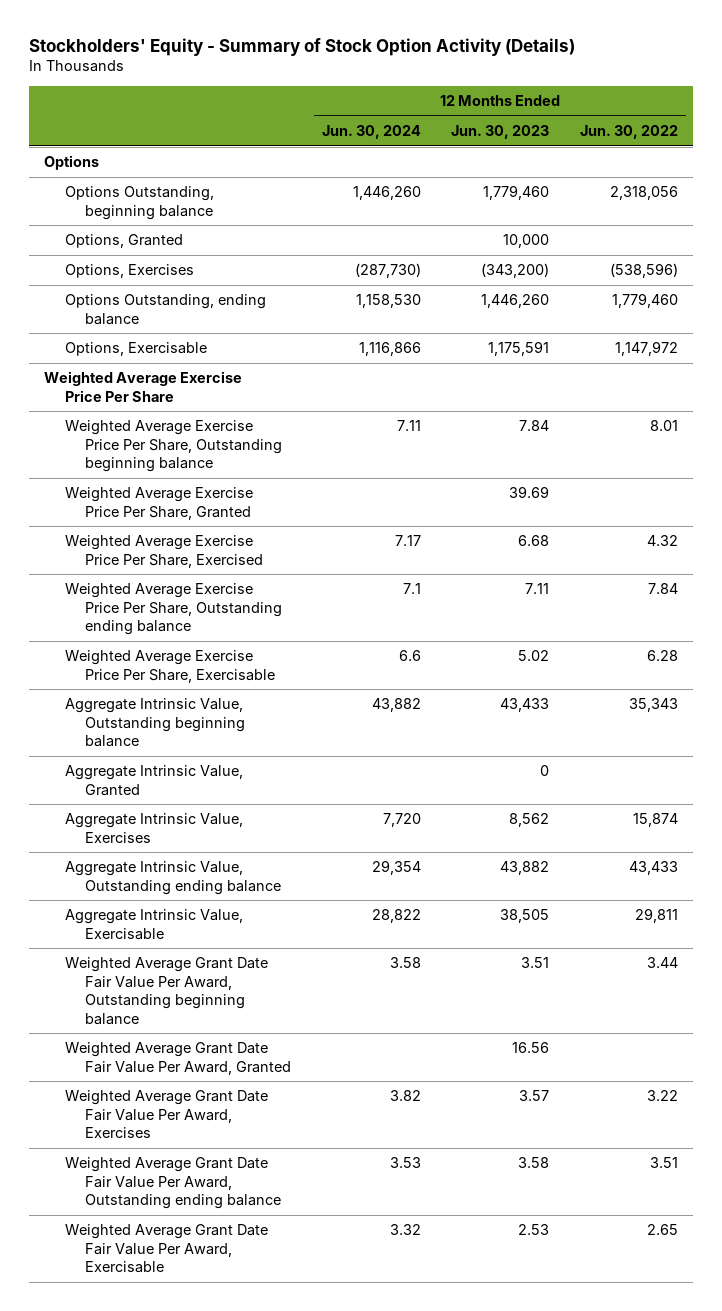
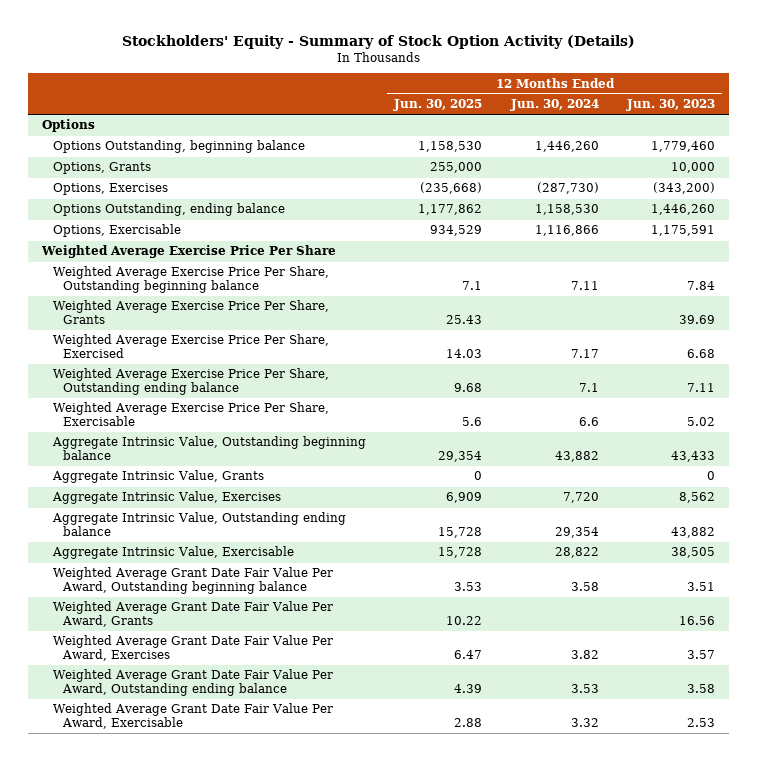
[579,125,678,140] Jun. 30, 2022 -> none
none -> [393,99,483,112] Jun. 30, 2025
[64,234,183,249] Options, Granted -> [52,162,151,175] Options, Grants
[64,487,253,520] Weighted Average Exercise Price Per Share, Granted -> [52,300,329,325] Weighted Average Exercise Price Per Share, Grants
[64,765,243,796] Aggregate Intrinsic Value, Granted -> [51,470,264,484] Aggregate Intrinsic Value, Grants
[64,1042,292,1075] Weighted Average Grant Date Fair Value Per Award, Granted -> [52,601,333,628] Weighted Average Grant Date Fair Value Per Award, Grants

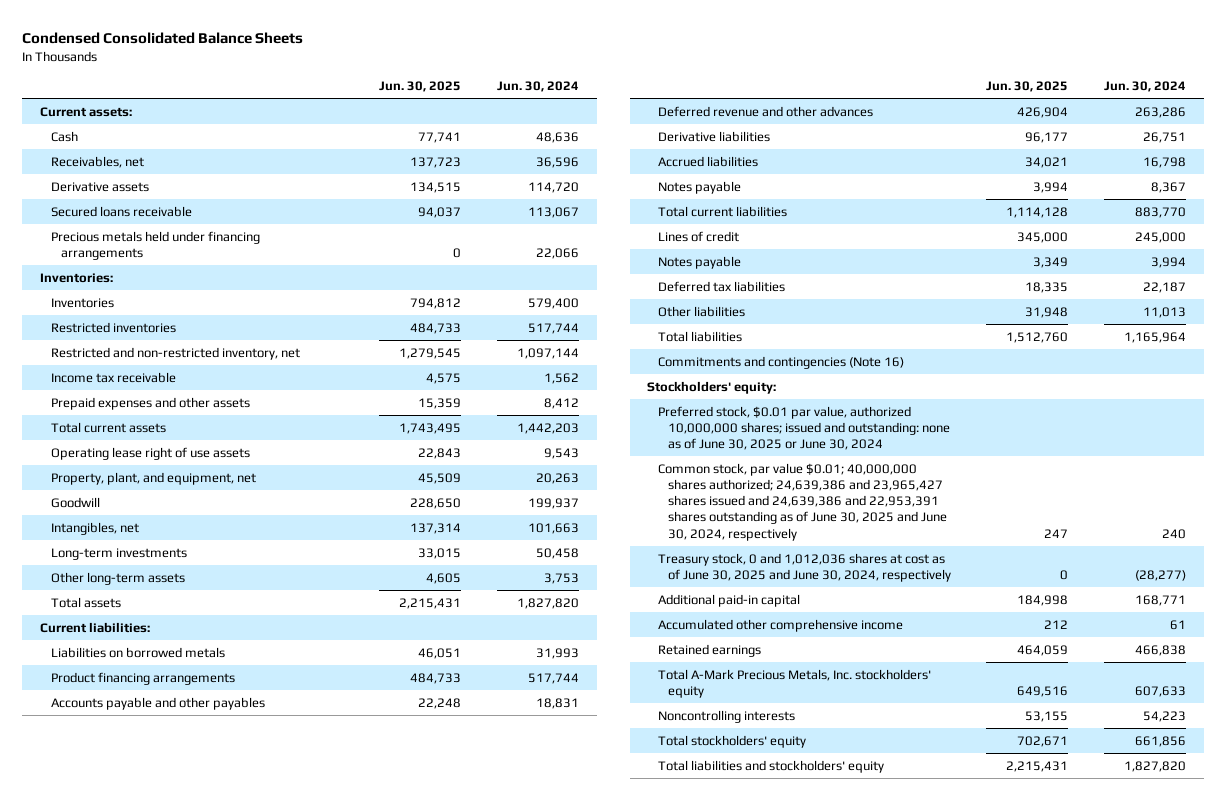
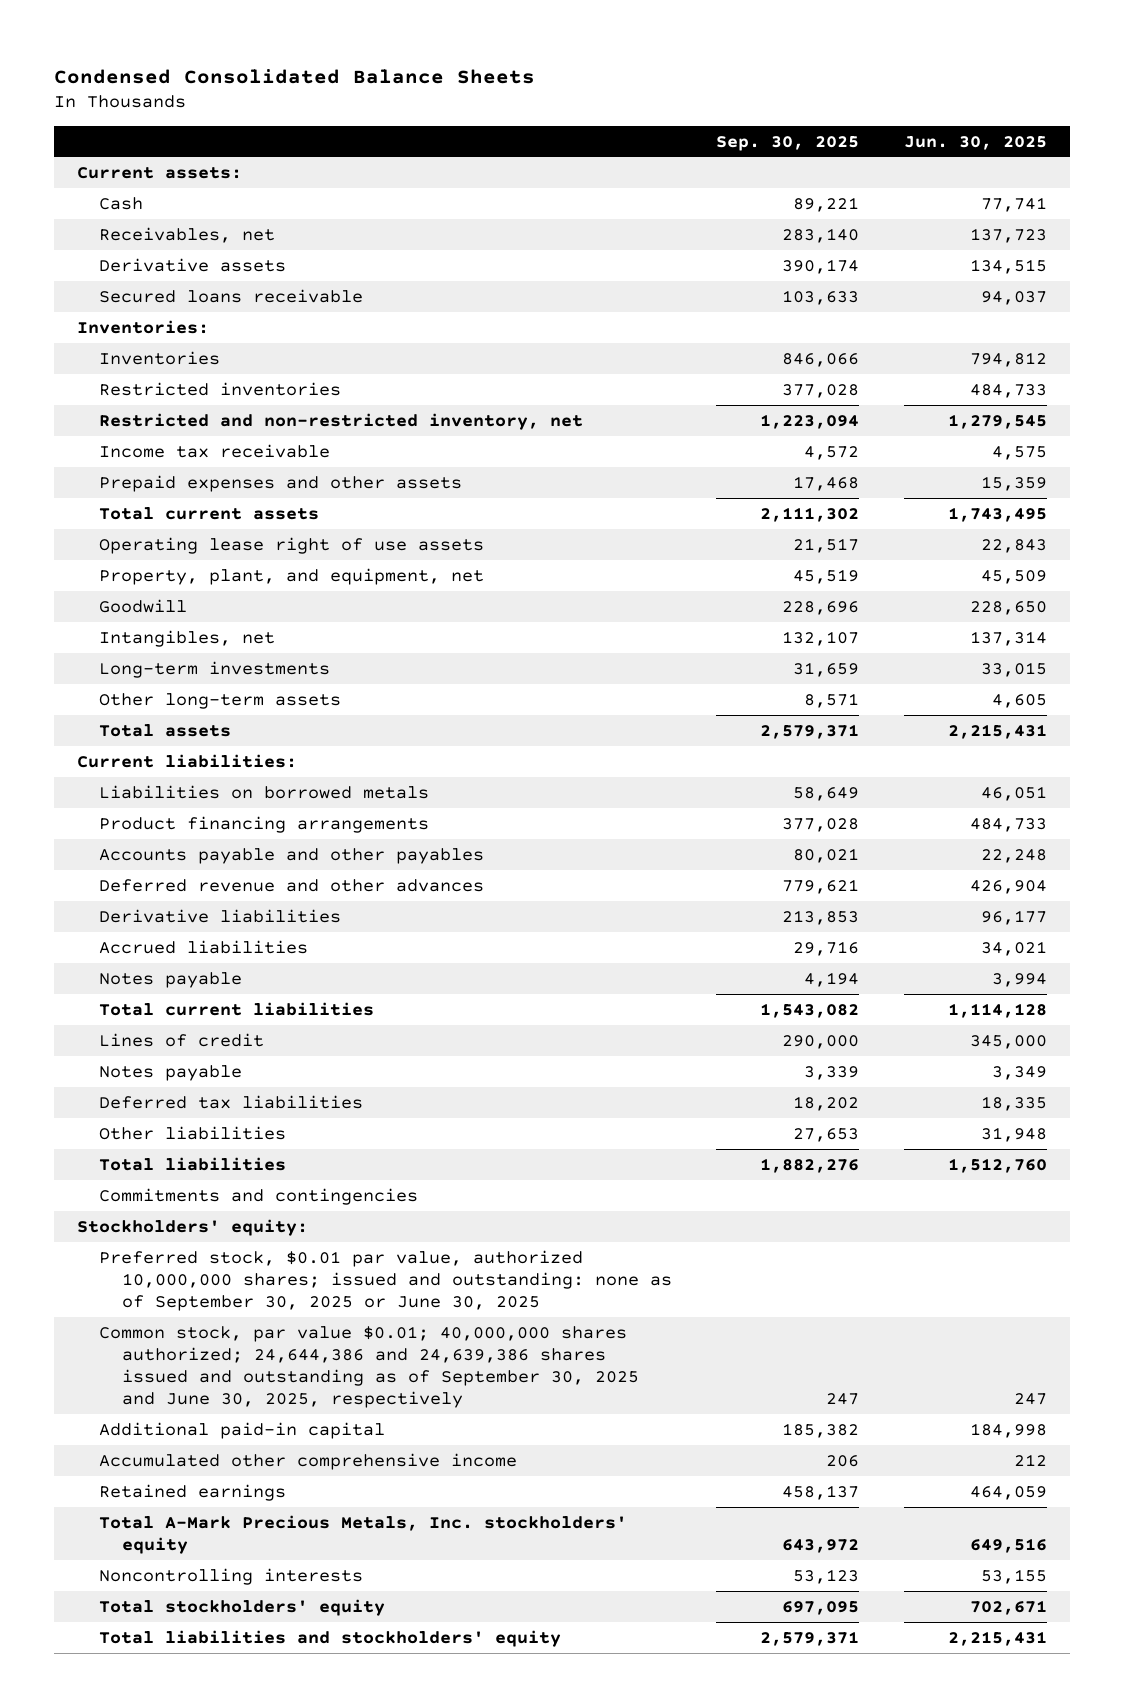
[496,81,579,93] Jun. 30, 2024 -> none
none -> [716,135,860,151] Sep. 30, 2025
[50,230,260,260] Precious metals held under financing arrangements -> none
[657,355,904,369] Commitments and contingencies (Note 16) -> [99,1187,419,1205] Commitments and contingencies
[657,552,951,582] Treasury stock, 0 and 1,012,036 shares at cost as of June 30, 2025 and June 30, 2024, respectively -> none
[657,405,950,451] Preferred stock, $0.01 par value, authorized 10,000,000 shares; issued and outstanding: none as of June 30, 2025 or June 30, 2024 -> [99,1249,672,1312] Preferred stock, $0.01 par value, authorized 10,000,000 shares; issued and outstanding: none as of September 30, 2025 or June 30, 2025
[657,462,947,541] Common stock, par value $0.01; 40,000,000 shares authorized; 24,639,386 and 23,965,427 shares issued and 24,639,386 and 22,953,391 shares outstanding as of June 30, 2025 and June 30, 2024, respectively -> [99,1325,639,1409] Common stock, par value $0.01; 40,000,000 shares authorized; 24,644,386 and 24,639,386 shares issued and outstanding as of September 30, 2025 and June 30, 2025, respectively

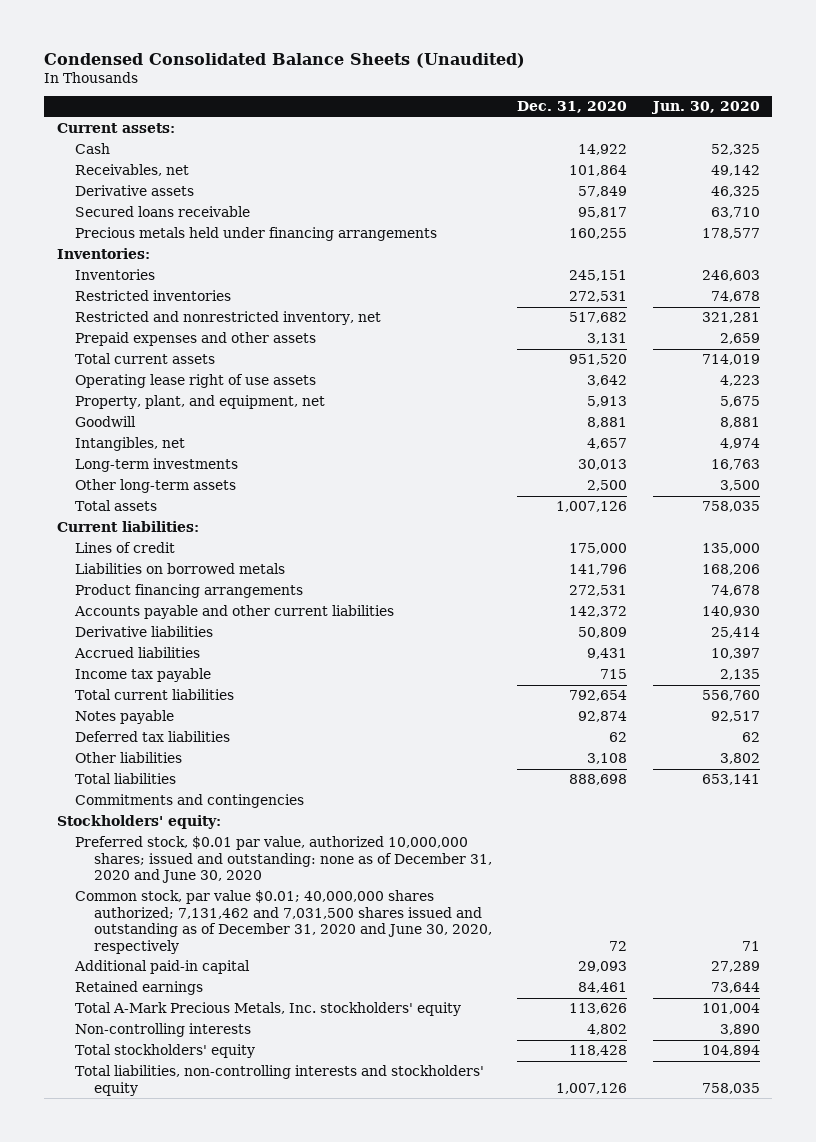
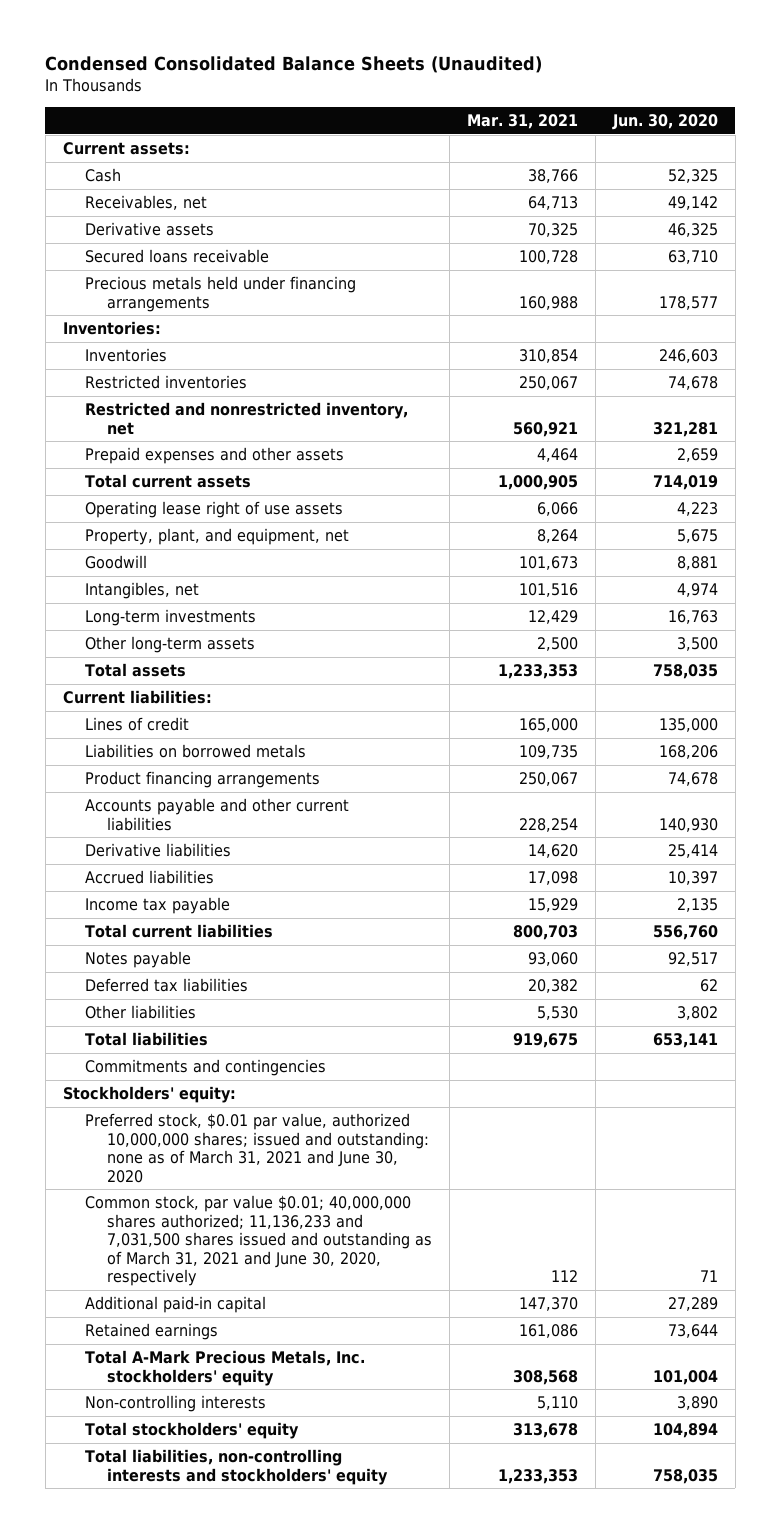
[517,101,628,114] Dec. 31, 2020 -> none
none -> [466,114,578,130] Mar. 31, 2021
[75,836,492,884] Preferred stock, $0.01 par value, authorized 10,000,000 shares; issued and outstanding: none as of December 31, 2020 and June 30, 2020 -> [84,1113,429,1183] Preferred stock, $0.01 par value, authorized 10,000,000 shares; issued and outstanding: none as of March 31, 2021 and June 30, 2020
[75,890,492,954] Common stock, par value $0.01; 40,000,000 shares authorized; 7,131,462 and 7,031,500 shares issued and outstanding as of December 31, 2020 and June 30, 2020, respectively -> [84,1195,432,1287] Common stock, par value $0.01; 40,000,000 shares authorized; 11,136,233 and 7,031,500 shares issued and outstanding as of March 31, 2021 and June 30, 2020, respectively

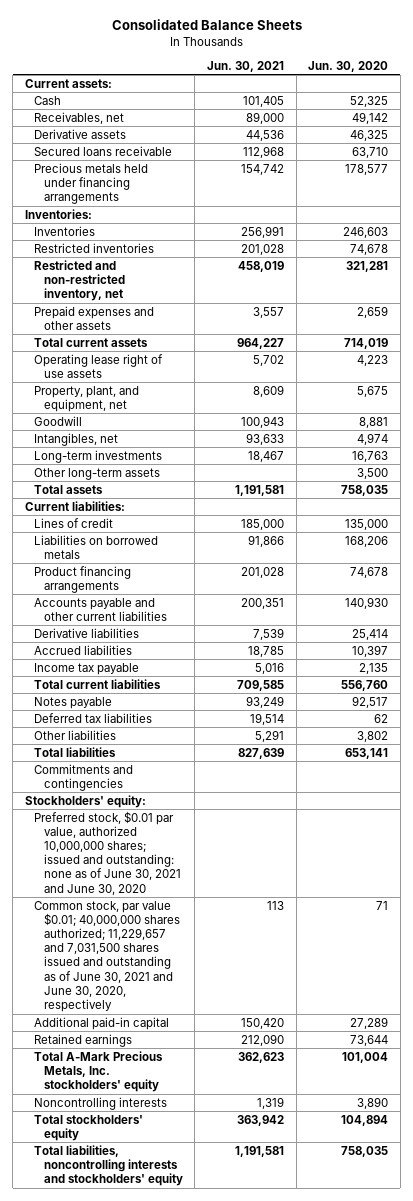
[45,55,543,73] Condensed Consolidated Balance Sheets (Unaudited) -> [111,19,302,31] Consolidated Balance Sheets
[466,114,578,130] Mar. 31, 2021 -> none
none -> [207,60,285,72] Jun. 30, 2021
[84,402,408,435] Restricted and nonrestricted inventory, net -> [34,259,125,302] Restricted and non-restricted inventory, net
[84,1113,429,1183] Preferred stock, $0.01 par value, authorized 10,000,000 shares; issued and outstanding: none as of March 31, 2021 and June 30, 2020 -> [34,810,181,895] Preferred stock, $0.01 par value, authorized 10,000,000 shares; issued and outstanding: none as of June 30, 2021 and June 30, 2020
[84,1195,432,1287] Common stock, par value $0.01; 40,000,000 shares authorized; 11,136,233 and 7,031,500 shares issued and outstanding as of March 31, 2021 and June 30, 2020, respectively -> [34,900,180,1012] Common stock, par value $0.01; 40,000,000 shares authorized; 11,229,657 and 7,031,500 shares issued and outstanding as of June 30, 2021 and June 30, 2020, respectively
[84,1395,266,1413] Non-controlling interests -> [34,1096,168,1110] Noncontrolling interests
[84,1449,388,1485] Total liabilities, non-controlling interests and stockholders' equity -> [34,1144,183,1187] Total liabilities, noncontrolling interests and stockholders' equity

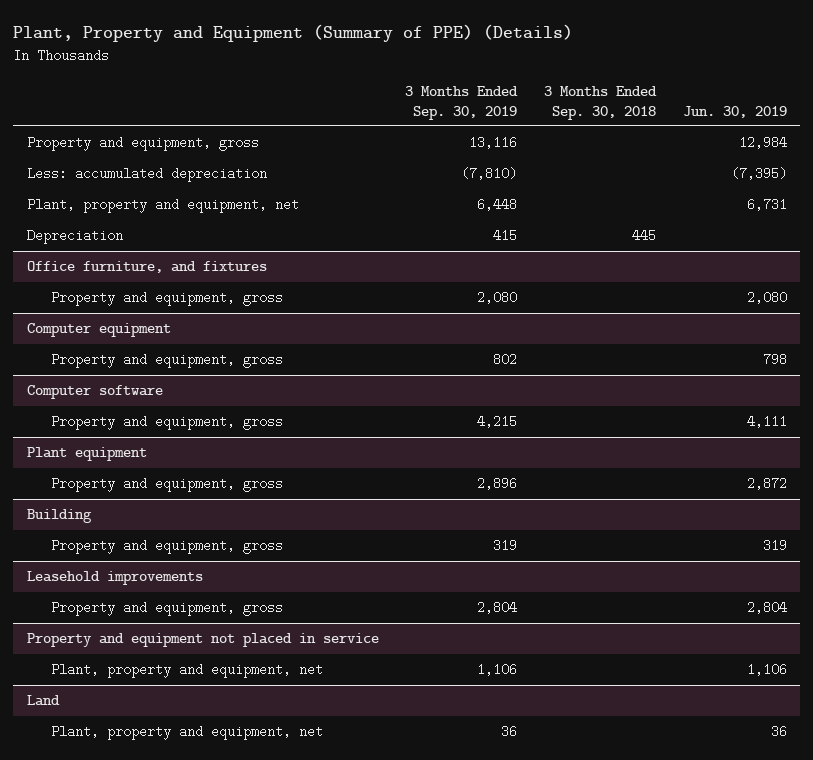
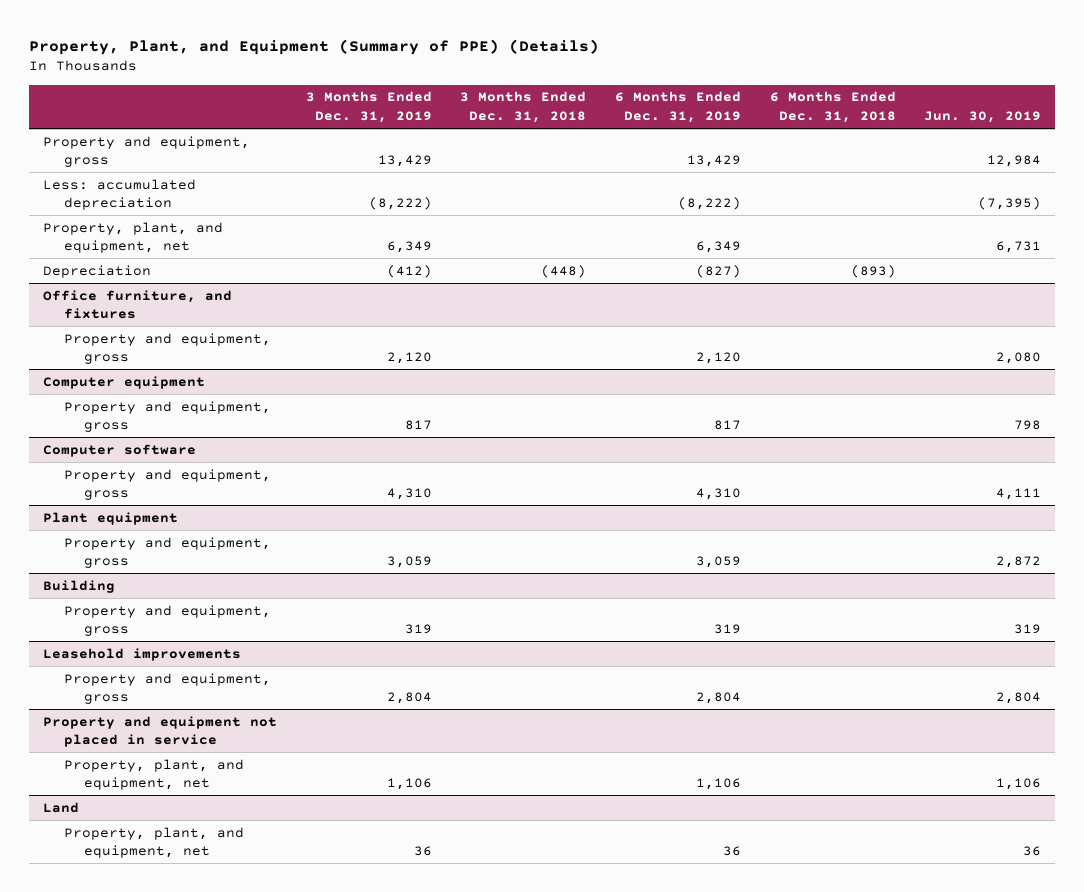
[13,24,574,43] Plant, Property and Equipment (Summary of PPE) (Details) -> [28,38,599,55] Property, Plant, and Equipment (Summary of PPE) (Details)
[405,85,519,120] 3 Months Ended Sep. 30, 2019 -> none
[544,85,658,120] 3 Months Ended Sep. 30, 2018 -> none
none -> [305,91,432,123] 3 Months Ended Dec. 31, 2019
none -> [460,91,587,123] 3 Months Ended Dec. 31, 2018
none -> [614,91,741,123] 6 Months Ended Dec. 31, 2019
none -> [769,91,896,123] 6 Months Ended Dec. 31, 2018
[26,198,299,214] Plant, property and equipment, net -> [42,221,223,254] Property, plant, and equipment, net
[51,663,324,679] Plant, property and equipment, net -> [63,758,244,791] Property, plant, and equipment, net
[51,725,324,741] Plant, property and equipment, net -> [63,826,244,859] Property, plant, and equipment, net

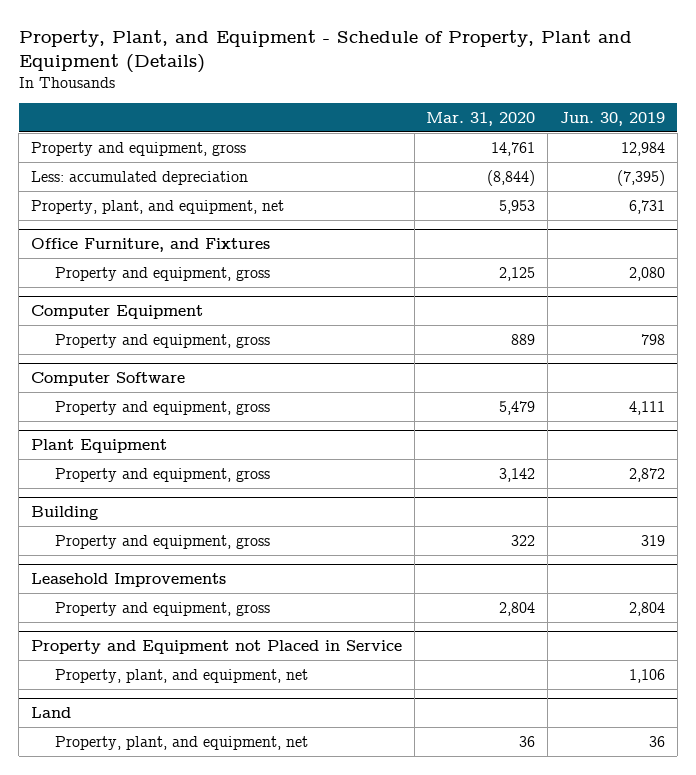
[28,38,599,55] Property, Plant, and Equipment (Summary of PPE) (Details) -> [18,29,632,73] Property, Plant, and Equipment - Schedule of Property, Plant and Equipment (Details)
[305,91,432,123] 3 Months Ended Dec. 31, 2019 -> none
[460,91,587,123] 3 Months Ended Dec. 31, 2018 -> none
[614,91,741,123] 6 Months Ended Dec. 31, 2019 -> none
[769,91,896,123] 6 Months Ended Dec. 31, 2018 -> none
none -> [426,111,536,126] Mar. 31, 2020
[42,264,151,278] Depreciation -> none
[42,289,232,320] Office furniture, and fixtures -> [30,238,270,253] Office Furniture, and Fixtures
[42,375,205,389] Computer equipment -> [30,305,203,320] Computer Equipment
[42,443,196,457] Computer software -> [30,372,185,387] Computer Software
[42,511,178,525] Plant equipment -> [30,439,167,454] Plant Equipment
[42,647,241,661] Leasehold improvements -> [30,573,226,588] Leasehold Improvements
[42,715,277,748] Property and equipment not placed in service -> [30,640,402,655] Property and Equipment not Placed in Service

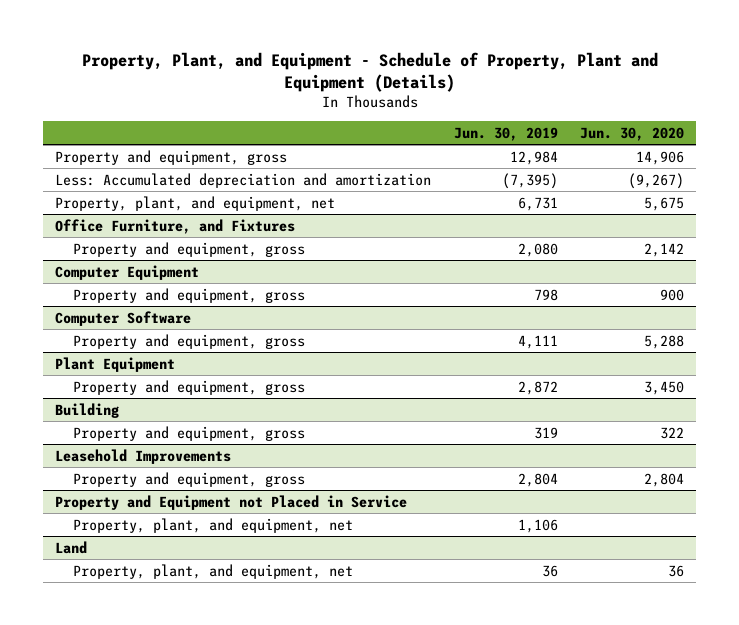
[426,111,536,126] Mar. 31, 2020 -> none
none -> [580,126,685,141] Jun. 30, 2020
[30,170,248,185] Less: accumulated depreciation -> [54,172,431,188] Less: Accumulated depreciation and amortization

